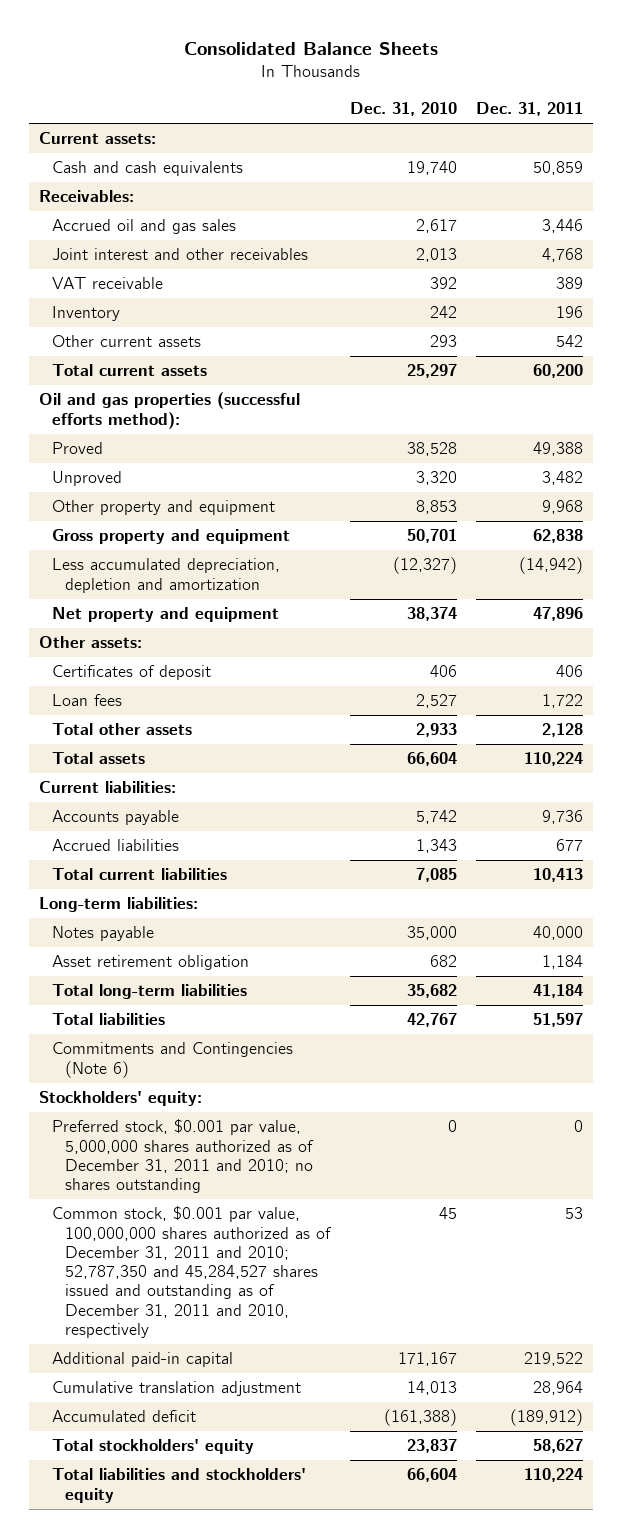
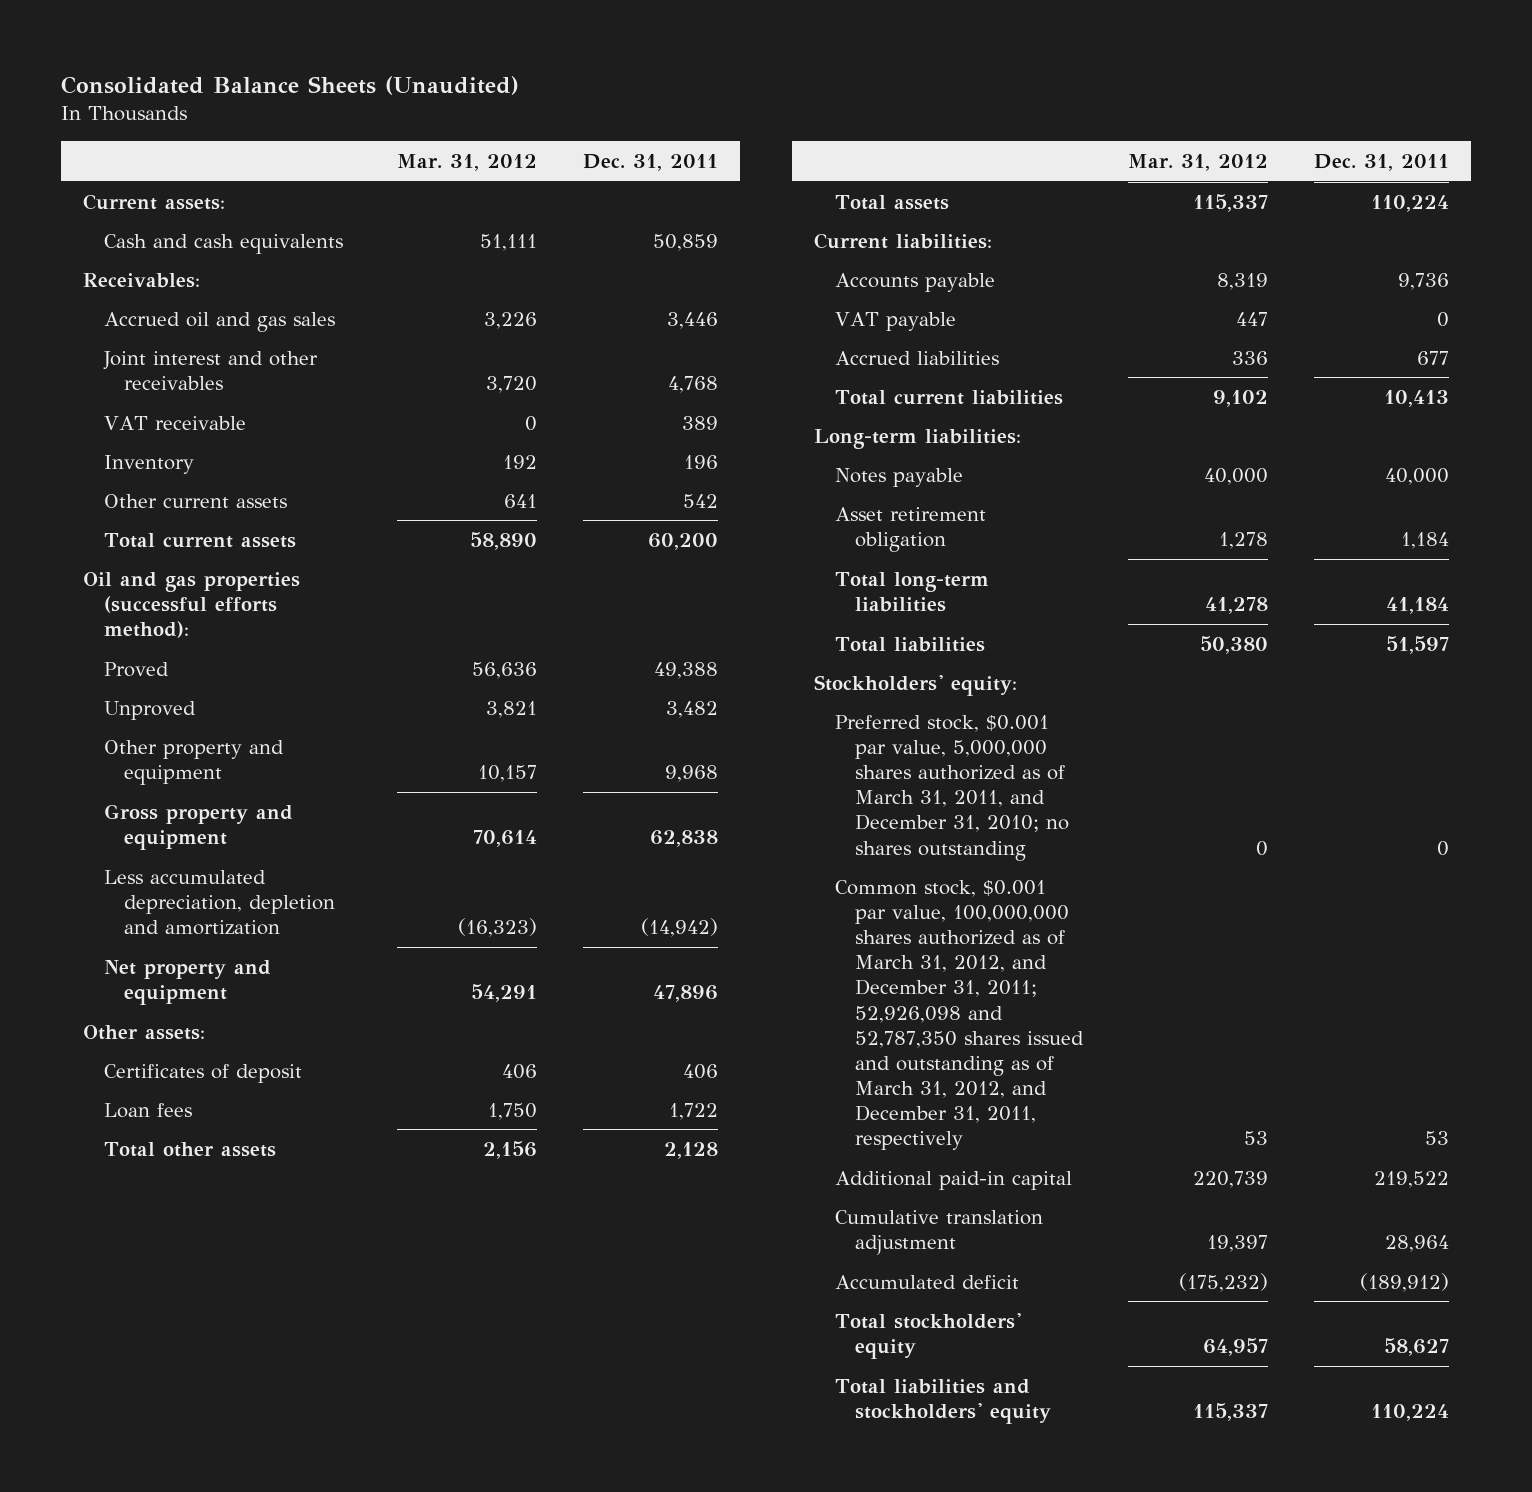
[184,41,439,55] Consolidated Balance Sheets -> [60,75,519,95] Consolidated Balance Sheets (Unaudited)
[349,102,457,117] Dec. 31, 2010 -> none
none -> [397,153,538,171] Mar. 31, 2012
none -> [834,311,956,331] VAT payable
[52,1042,294,1078] Commitments and Contingencies (Note 6) -> none
[52,1119,315,1194] Preferred stock, $0.001 par value, 5,000,000 shares authorized as of December 31, 2011 and 2010; no shares outstanding -> [834,714,1070,861] Preferred stock, $0.001 par value, 5,000,000 shares authorized as of March 31, 2011, and December 31, 2010; no shares outstanding
[52,1206,333,1338] Common stock, $0.001 par value, 100,000,000 shares authorized as of December 31, 2011 and 2010; 52,787,350 and 45,284,527 shares issued and outstanding as of December 31, 2011 and 2010, respectively -> [834,879,1085,1151] Common stock, $0.001 par value, 100,000,000 shares authorized as of March 31, 2012, and December 31, 2011; 52,926,098 and 52,787,350 shares issued and outstanding as of March 31, 2012, and December 31, 2011, respectively

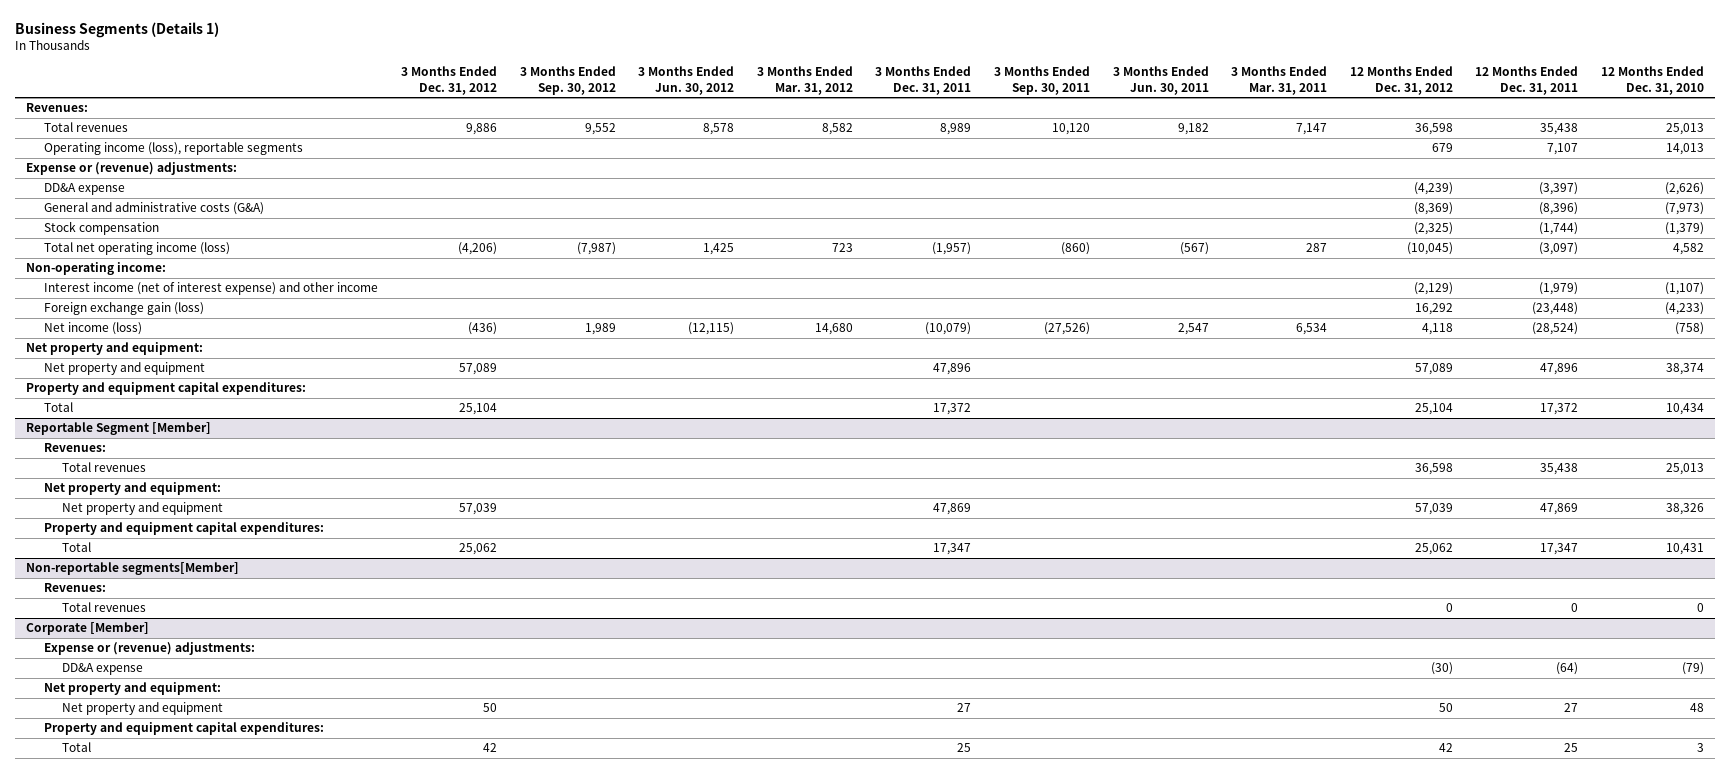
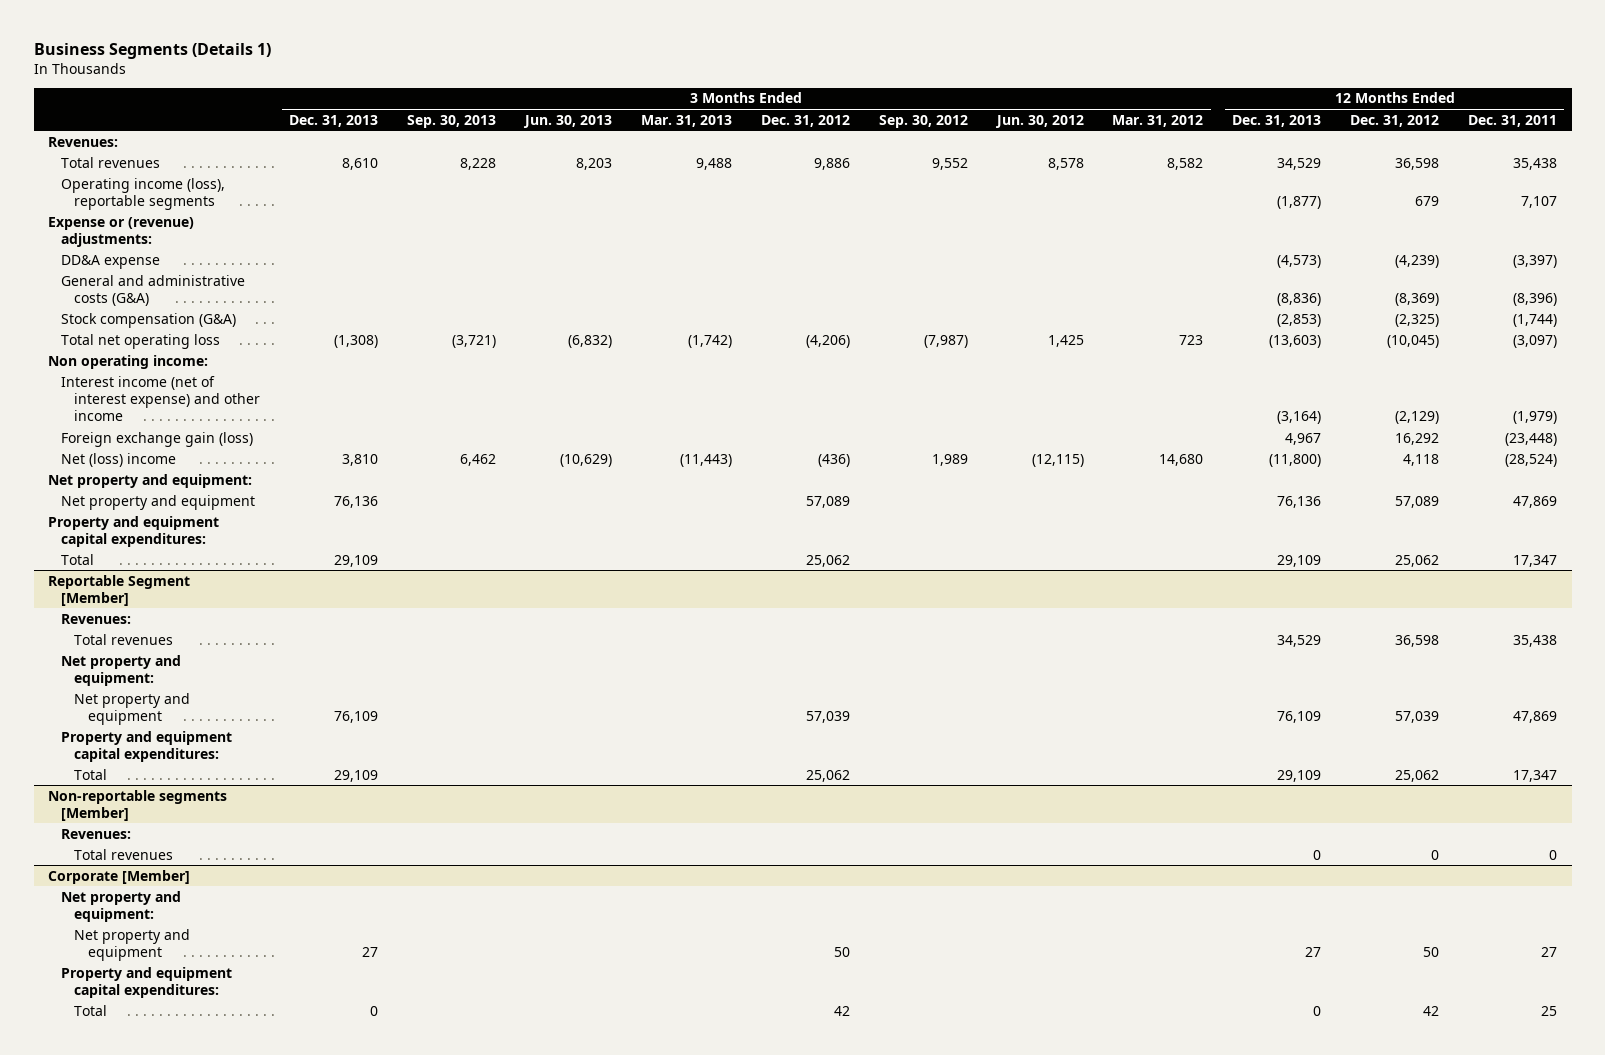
[875,66,972,95] 3 Months Ended Dec. 31, 2011 -> none
[993,66,1090,95] 3 Months Ended Sep. 30, 2011 -> none
[1112,66,1209,95] 3 Months Ended Jun. 30, 2011 -> none
[1231,66,1328,95] 3 Months Ended Mar. 31, 2011 -> none
[1600,66,1704,95] 12 Months Ended Dec. 31, 2010 -> none
none -> [289,114,379,127] Dec. 31, 2013
none -> [407,114,497,128] Sep. 30, 2013
none -> [522,114,612,128] Jun. 30, 2013
none -> [640,114,732,127] Mar. 31, 2013
none -> [1232,114,1322,127] Dec. 31, 2013
[44,221,160,236] Stock compensation -> [61,312,237,328] Stock compensation (G&A)
[44,242,231,256] Total net operating income (loss) -> [61,333,221,349] Total net operating loss
[26,262,167,276] Non-operating income: -> [47,354,208,369] Non operating income:
[44,322,143,336] Net income (loss) -> [61,452,177,467] Net (loss) income
[1540,363,1579,376] 47,896 -> [1513,495,1558,508] 47,869
[458,403,497,416] 25,104 -> [805,554,850,567] 25,062
[1414,403,1453,416] 25,104 -> [1395,554,1440,567] 25,062
[1540,403,1579,416] 17,372 -> [1513,554,1558,567] 17,347
[26,562,240,576] Non-reportable segments[Member] -> [47,789,227,821] Non-reportable segments [Member]
[44,642,256,656] Expense or (revenue) adjustments: -> none
[62,663,144,676] DD&A expense -> none

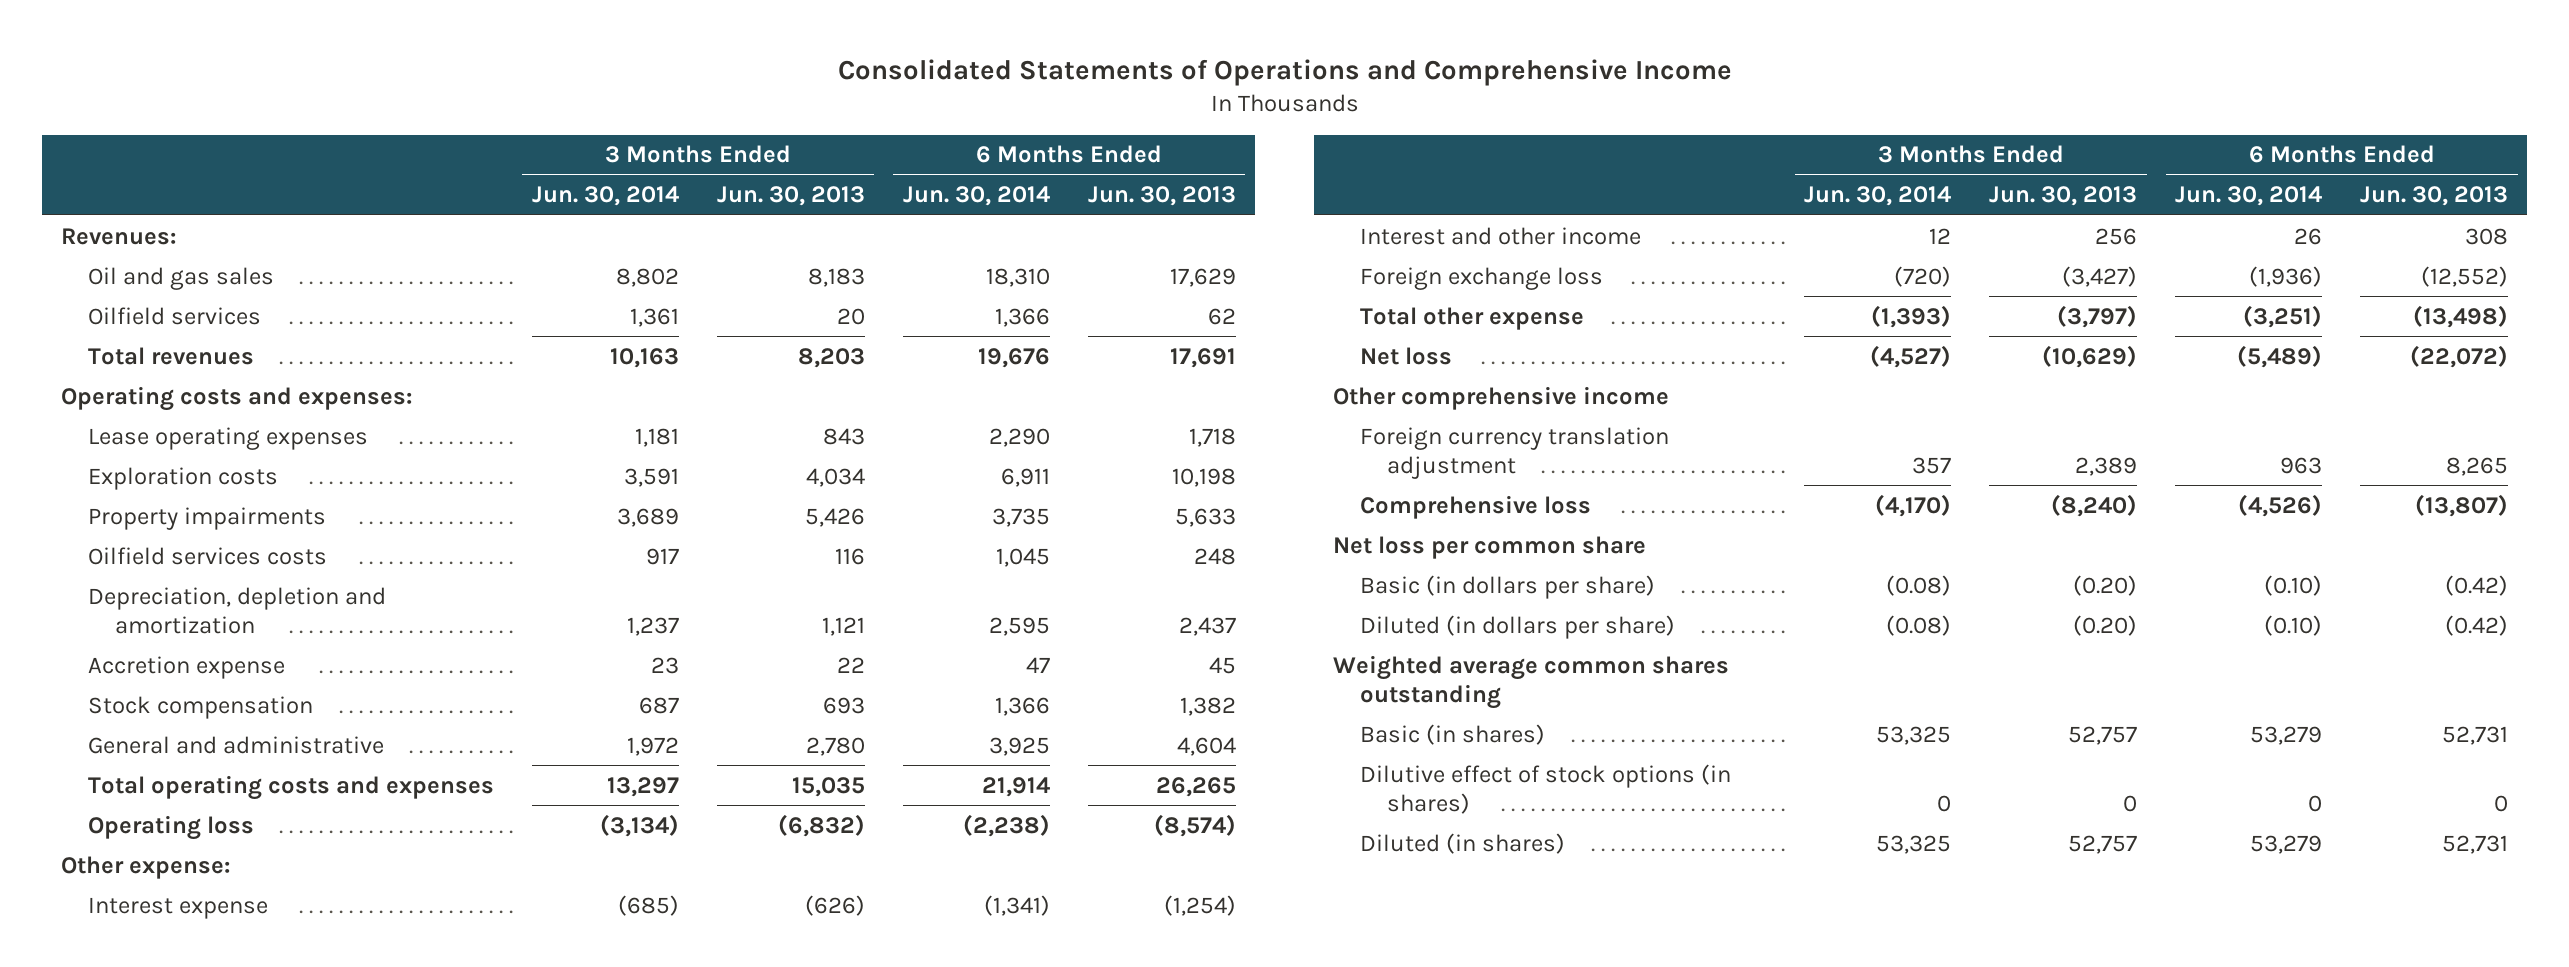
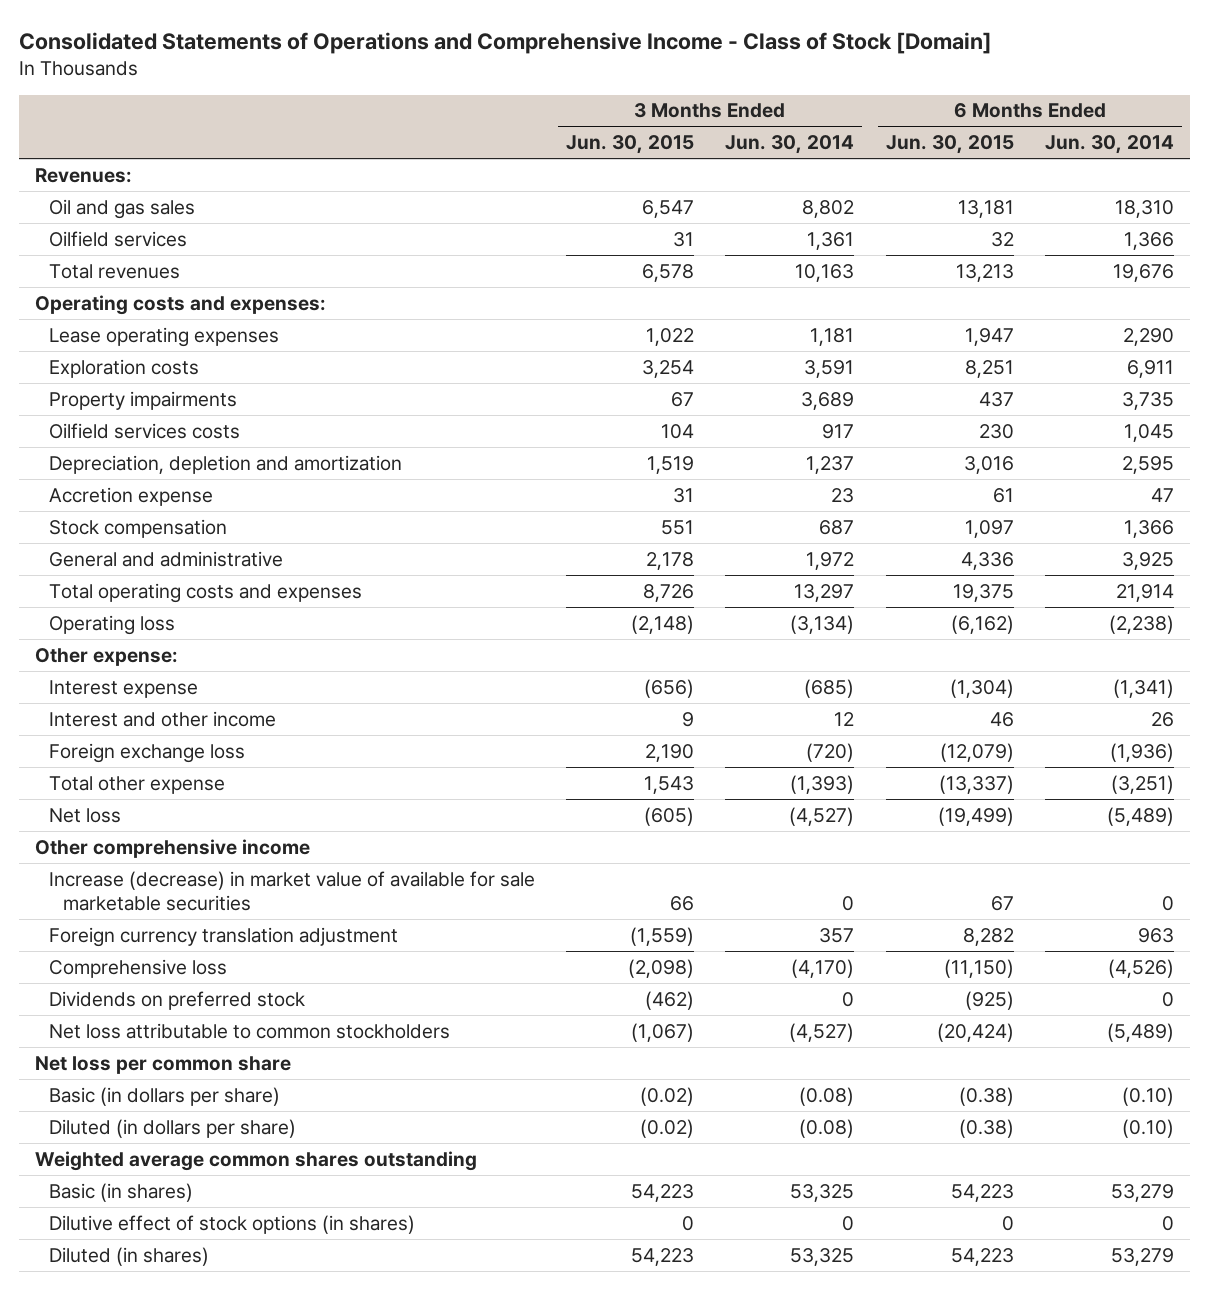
[837,58,1732,86] Consolidated Statements of Operations and Comprehensive Income -> [19,32,993,55] Consolidated Statements of Operations and Comprehensive Income - Class of Stock [Domain]
[716,186,865,207] Jun. 30, 2013 -> none
[1087,186,1236,207] Jun. 30, 2013 -> none
none -> [566,135,695,155] Jun. 30, 2015
none -> [885,135,1014,155] Jun. 30, 2015
none -> [48,870,535,912] Increase (decrease) in market value of available for sale marketable securities
none -> [48,990,305,1010] Dividends on preferred stock
none -> [48,1022,450,1039] Net loss attributable to common stockholders

